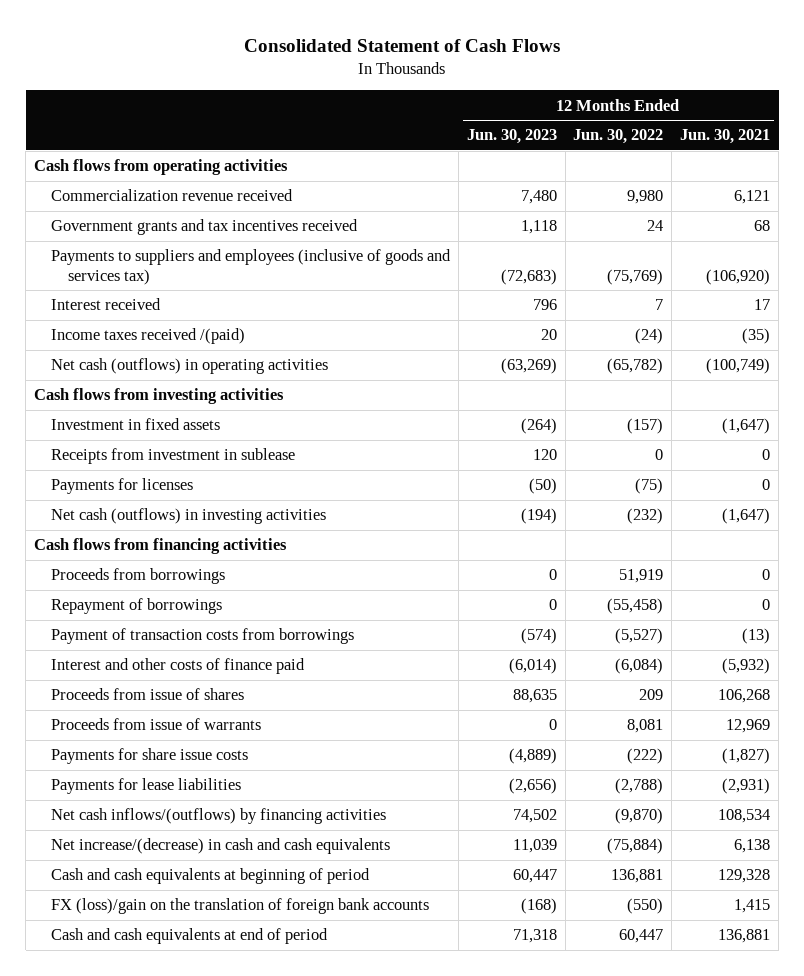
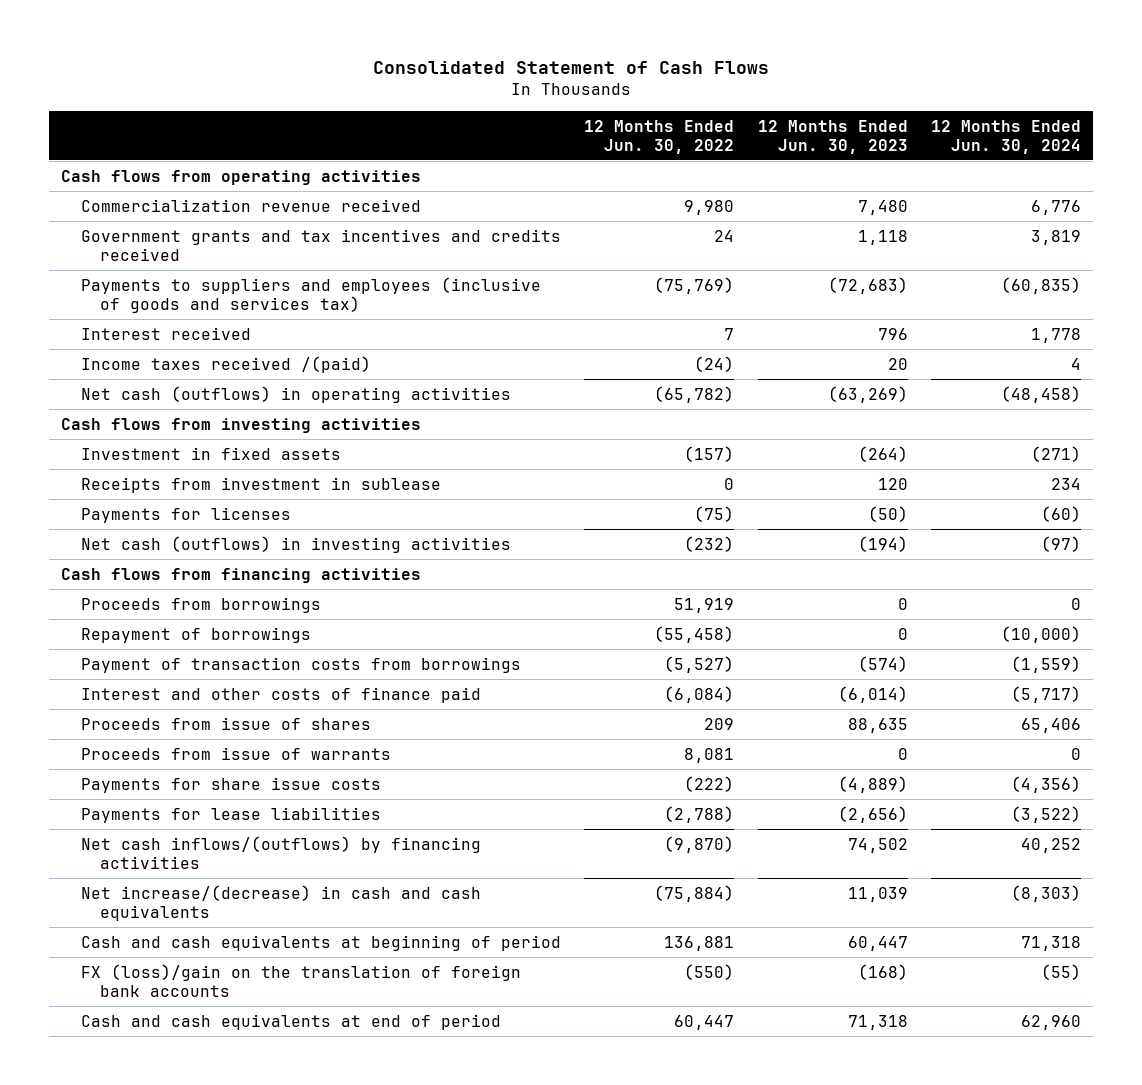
[680,129,771,145] Jun. 30, 2021 -> none
none -> [931,119,1082,154] 12 Months Ended Jun. 30, 2024
[51,219,359,236] Government grants and tax incentives received -> [80,228,561,261] Government grants and tax incentives and credits received

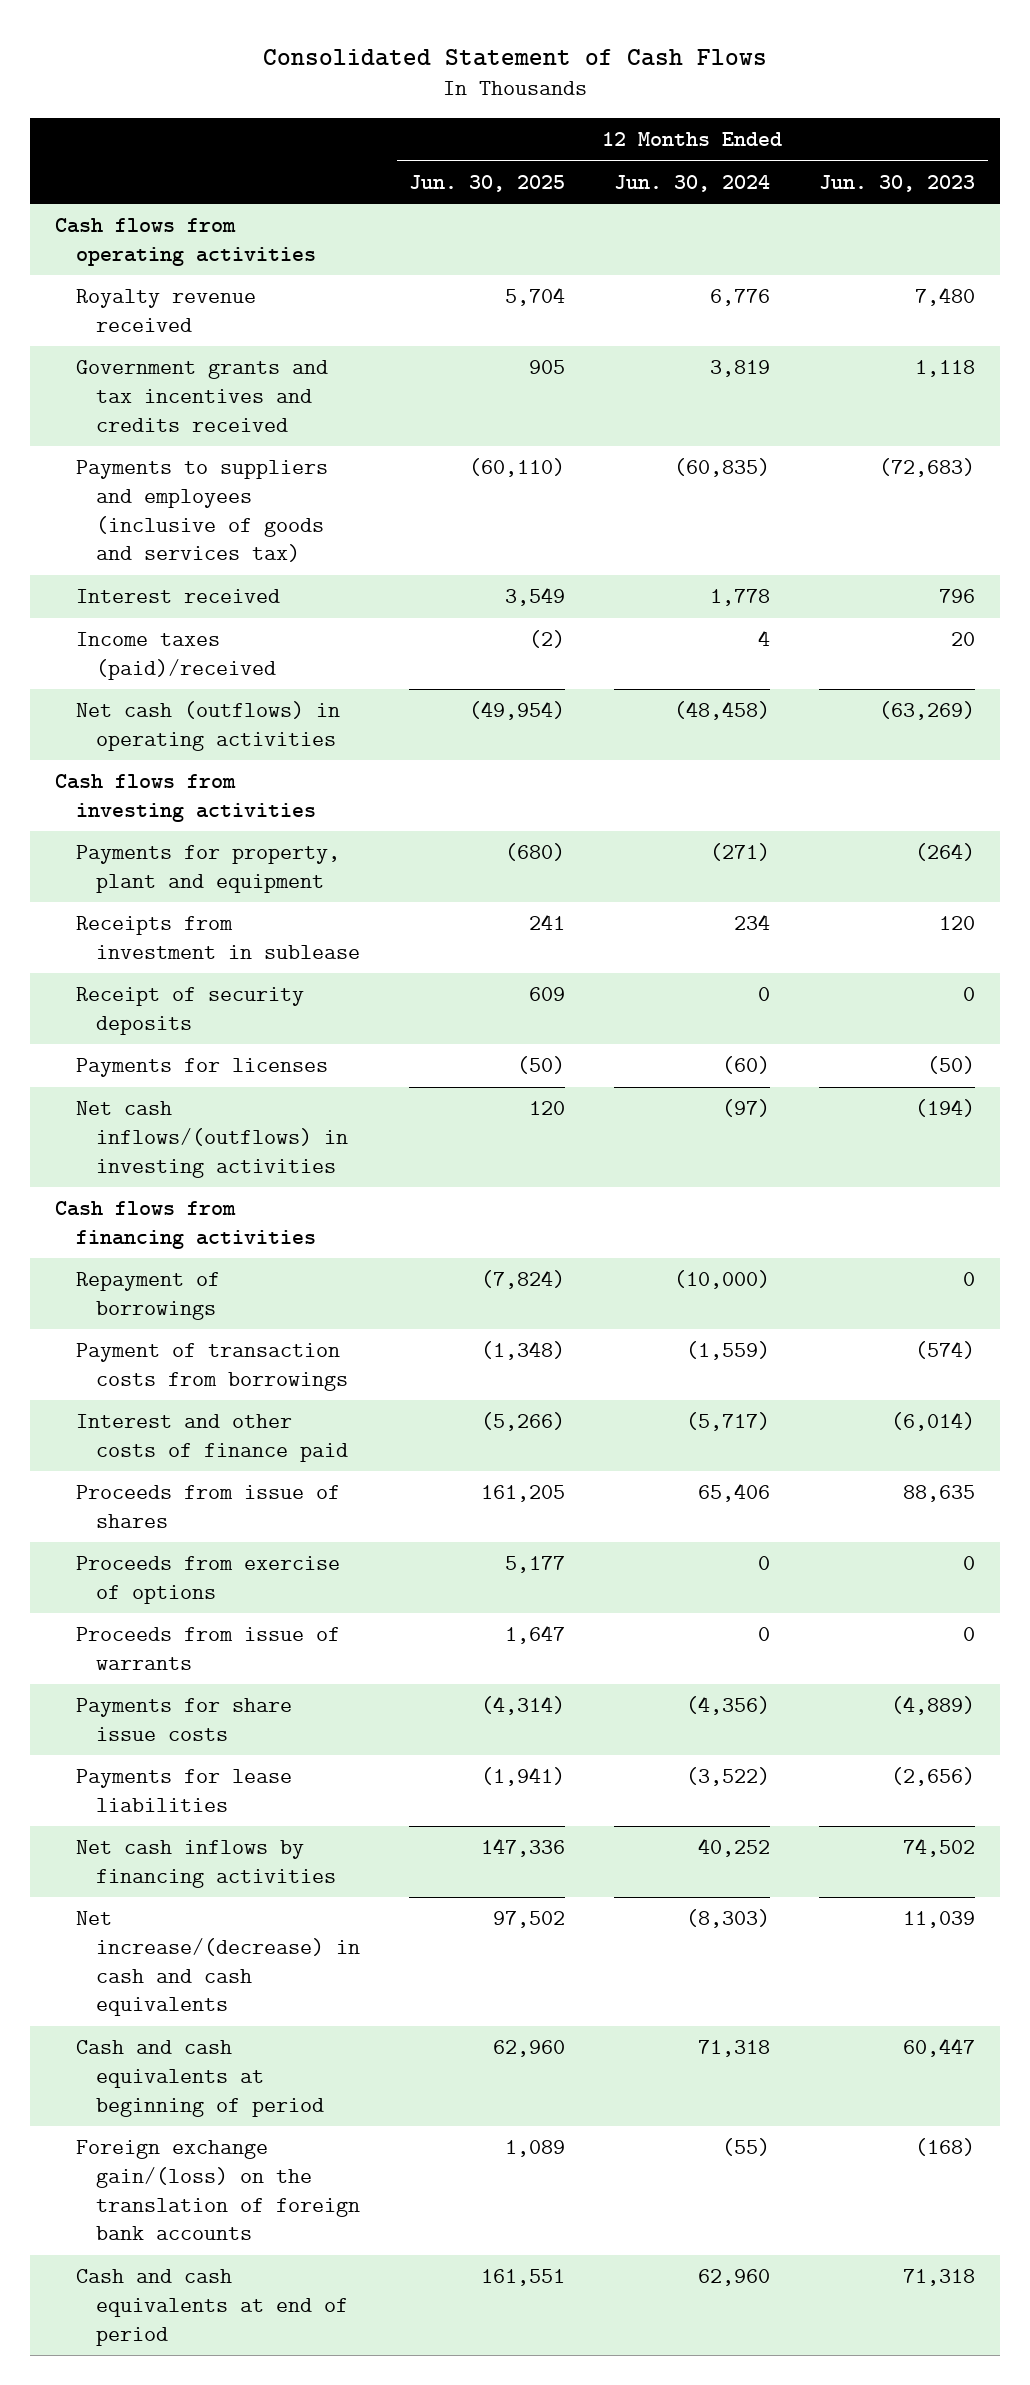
[584,119,735,154] 12 Months Ended Jun. 30, 2022 -> none
none -> [409,174,566,192] Jun. 30, 2025
[80,198,421,212] Commercialization revenue received -> [75,289,256,332] Royalty revenue received
[80,355,371,373] Income taxes received /(paid) -> [75,632,277,680] Income taxes (paid)/received
[80,446,341,460] Investment in fixed assets -> [75,845,340,893] Payments for property, plant and equipment
none -> [75,987,304,1035] Receipt of security deposits
[80,535,511,553] Net cash (outflows) in investing activities -> [75,1101,349,1178] Net cash inflows/(outflows) in investing activities
[80,596,321,613] Proceeds from borrowings -> none
none -> [75,1556,340,1604] Proceeds from exercise of options
[80,835,481,869] Net cash inflows/(outflows) by financing activities -> [75,1840,337,1888] Net cash inflows by financing activities
[80,963,521,997] FX (loss)/gain on the translation of foreign bank accounts -> [75,2140,361,2241] Foreign exchange gain/(loss) on the translation of foreign bank accounts

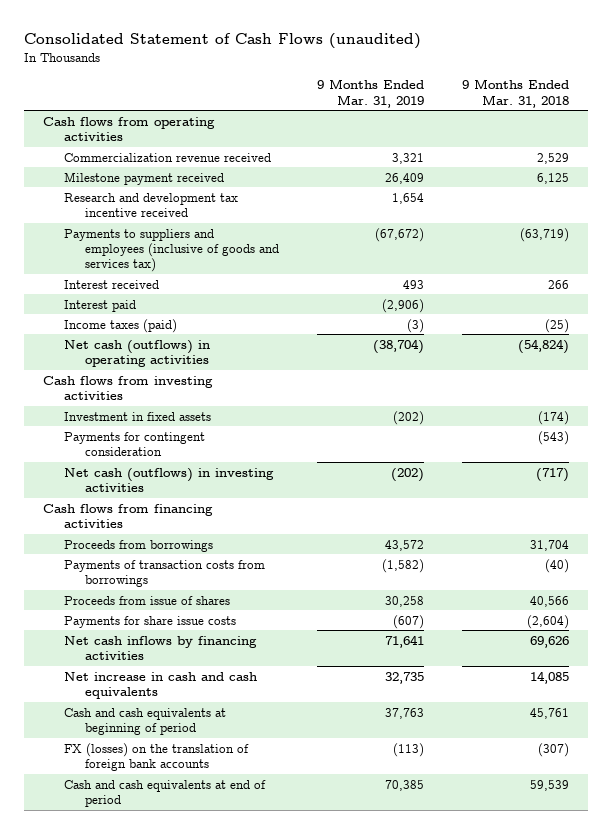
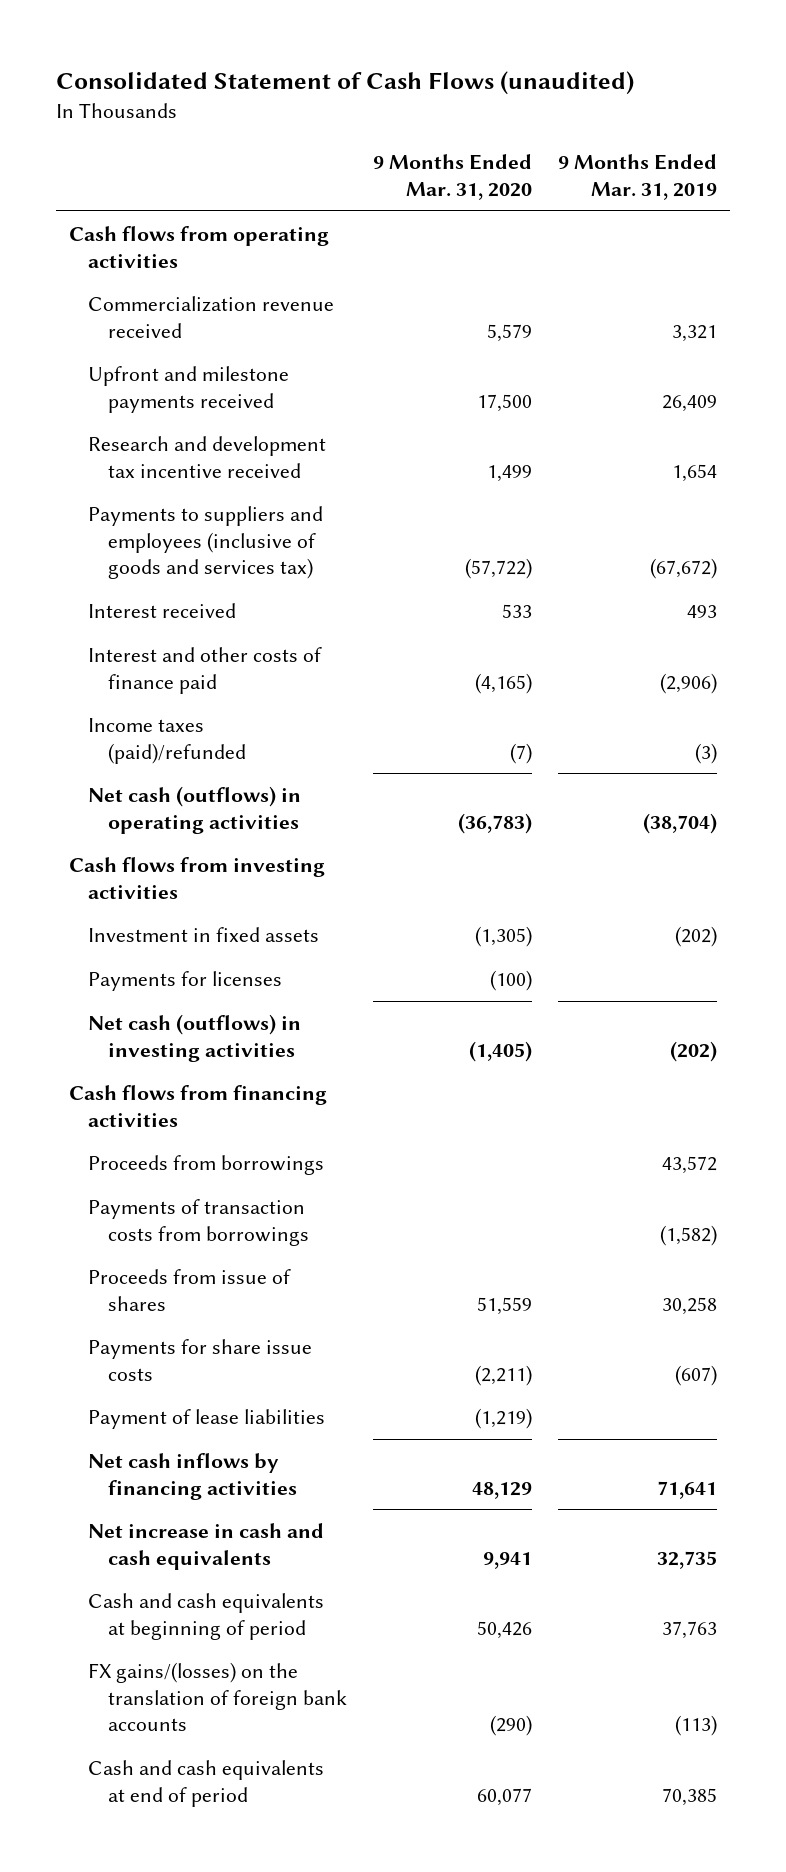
[462,79,570,108] 9 Months Ended Mar. 31, 2018 -> none
none -> [372,153,532,200] 9 Months Ended Mar. 31, 2020
[64,171,225,185] Milestone payment received -> [88,365,290,413] Upfront and milestone payments received
[64,299,137,312] Interest paid -> [88,646,323,694] Interest and other costs of finance paid
[64,318,178,333] Income taxes (paid) -> [88,717,246,764] Income taxes (paid)/refunded
[64,431,206,456] Payments for contingent consideration -> none
none -> [88,970,283,991] Payments for licenses
none -> [88,1408,326,1429] Payment of lease liabilities
[64,742,250,771] FX (losses) on the translation of foreign bank accounts -> [88,1661,347,1732] FX gains/(losses) on the translation of foreign bank accounts

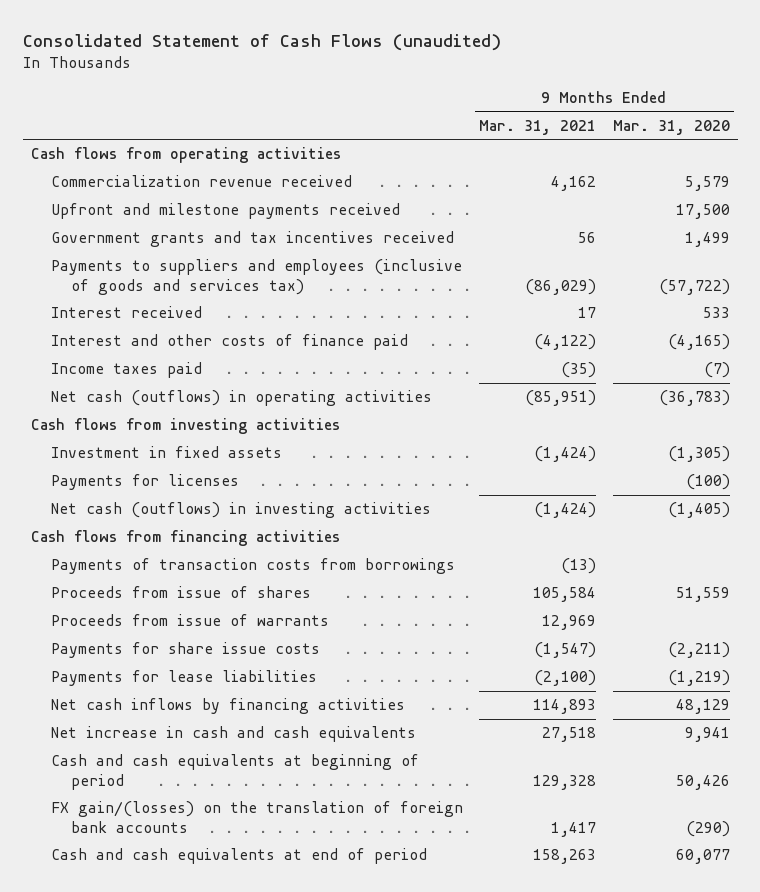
[558,153,718,200] 9 Months Ended Mar. 31, 2019 -> none
none -> [479,119,597,135] Mar. 31, 2021
[88,435,327,478] Research and development tax incentive received -> [50,231,454,248] Government grants and tax incentives received
[88,717,246,764] Income taxes (paid)/refunded -> [50,362,202,379] Income taxes paid
[88,1154,325,1175] Proceeds from borrowings -> none
none -> [50,614,329,627] Proceeds from issue of warrants
[88,1408,326,1429] Payment of lease liabilities -> [50,670,317,687] Payments for lease liabilities
[88,1661,347,1732] FX gains/(losses) on the translation of foreign bank accounts -> [50,801,463,833] FX gain/(losses) on the translation of foreign bank accounts

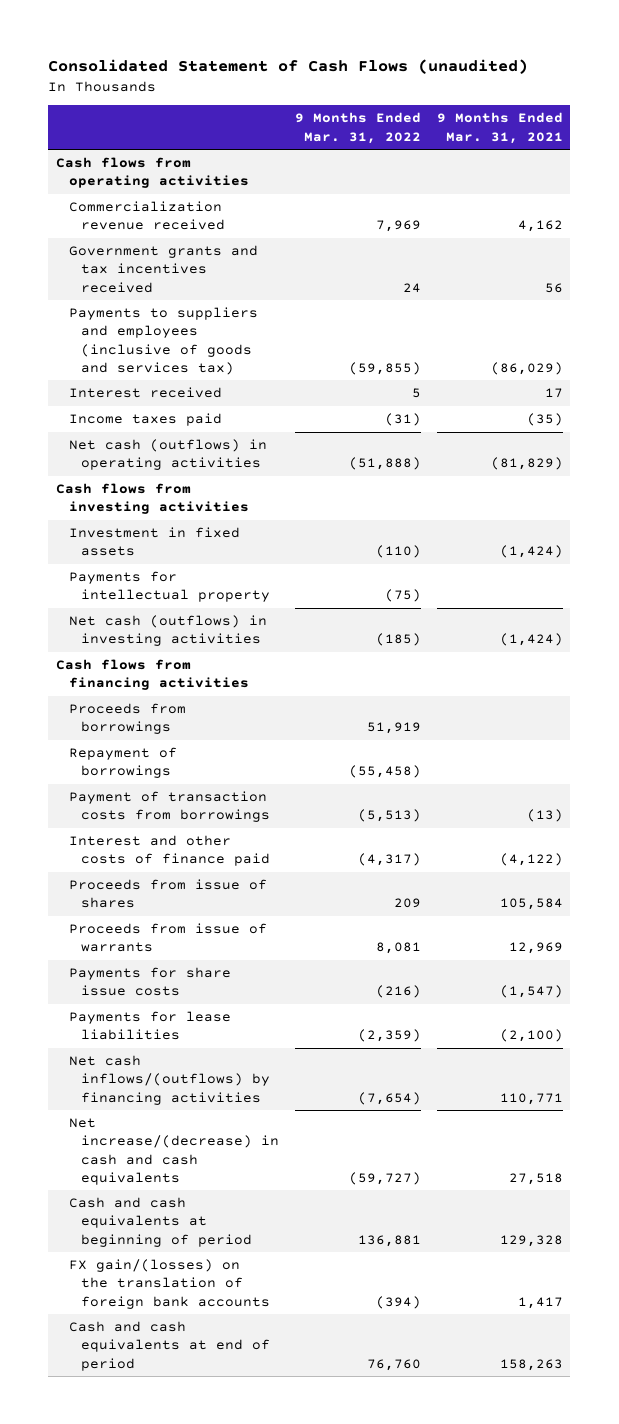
[612,119,730,135] Mar. 31, 2020 -> none
none -> [294,112,421,144] 9 Months Ended Mar. 31, 2022
[50,203,400,220] Upfront and milestone payments received -> none
[525,390,597,407] (85,951) -> [490,457,563,471] (81,829)
[50,474,239,491] Payments for licenses -> none
none -> [68,571,271,603] Payments for intellectual property
none -> [68,703,186,735] Proceeds from borrowings
none -> [68,747,177,779] Repayment of borrowings
[50,558,455,575] Payments of transaction costs from borrowings -> [68,791,271,823] Payment of transaction costs from borrowings
[50,334,408,351] Interest and other costs of finance paid -> [68,835,271,867] Interest and other costs of finance paid
[50,698,405,715] Net cash inflows by financing activities -> [68,1055,271,1105] Net cash inflows/(outflows) by financing activities
[533,699,597,715] 114,893 -> [499,1092,563,1105] 110,771
[50,726,416,743] Net increase in cash and cash equivalents -> [68,1118,280,1185] Net increase/(decrease) in cash and cash equivalents

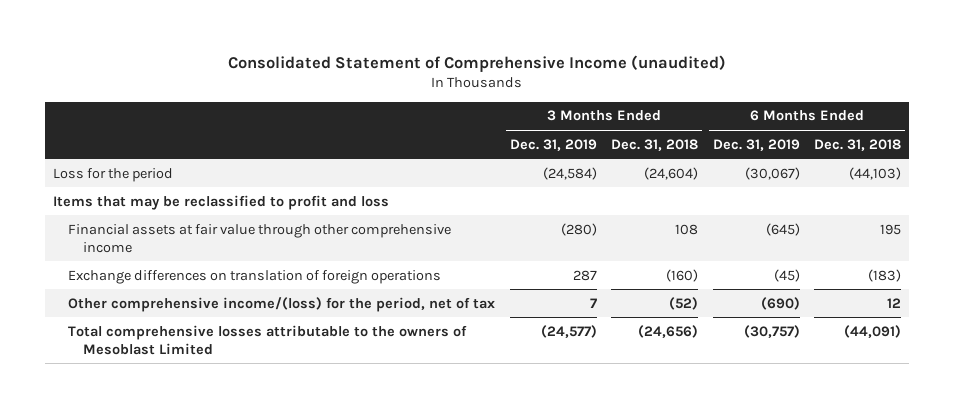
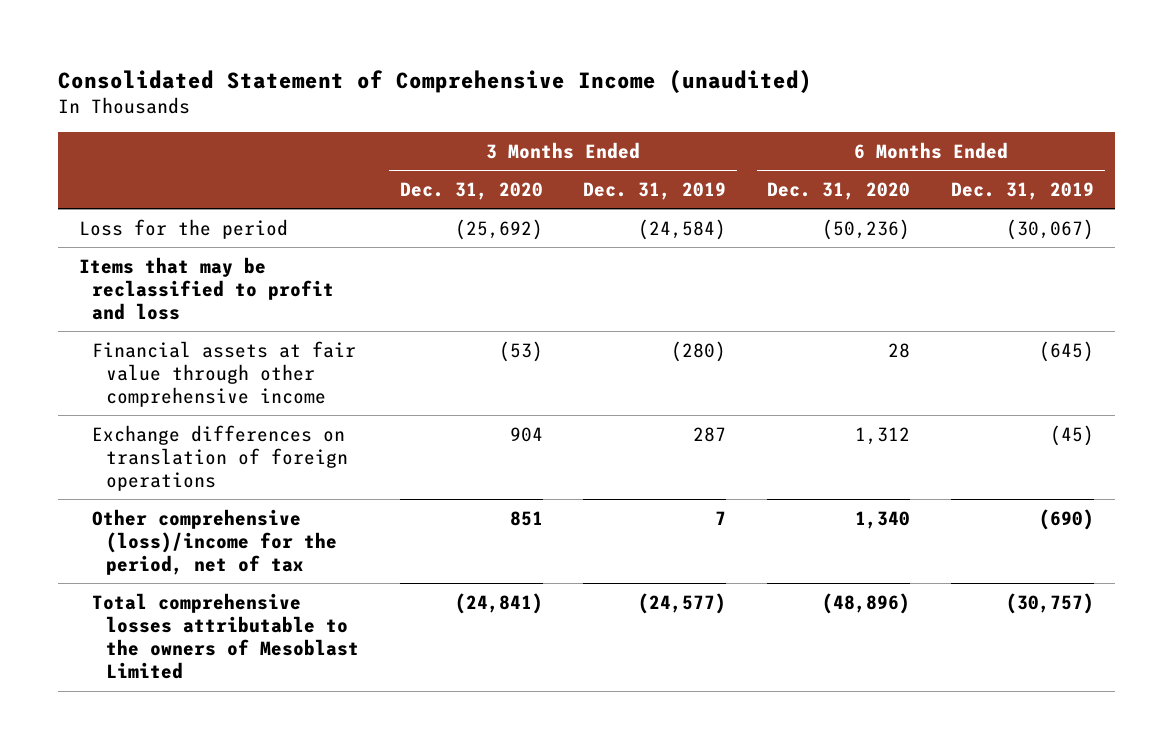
[611,138,699,151] Dec. 31, 2018 -> none
[814,138,902,151] Dec. 31, 2018 -> none
none -> [399,181,543,200] Dec. 31, 2020
none -> [767,181,911,200] Dec. 31, 2020
[68,296,496,312] Other comprehensive income/(loss) for the period, net of tax -> [92,508,337,576] Other comprehensive (loss)/income for the period, net of tax

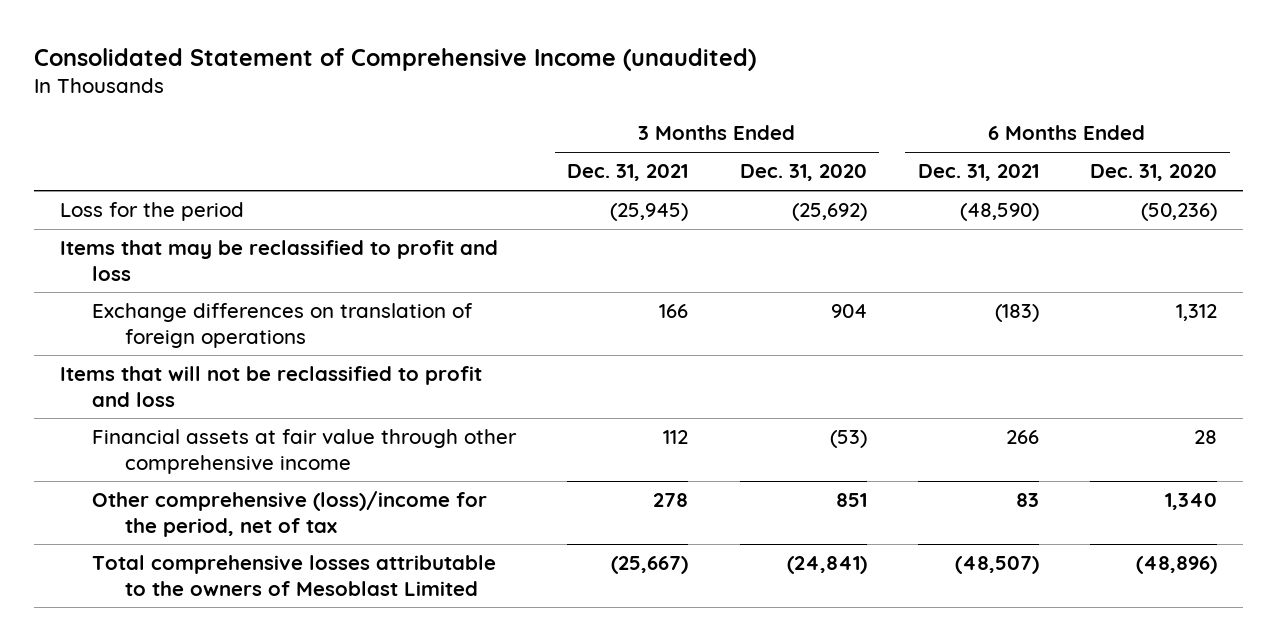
[583,181,727,200] Dec. 31, 2019 -> none
[951,181,1095,200] Dec. 31, 2019 -> none
none -> [567,164,689,182] Dec. 31, 2021
none -> [917,164,1039,182] Dec. 31, 2021
none -> [59,366,482,407] Items that will not be reclassified to profit and loss
[92,340,357,408] Financial assets at fair value through other comprehensive income -> [92,429,518,474] Financial assets at fair value through other comprehensive income

